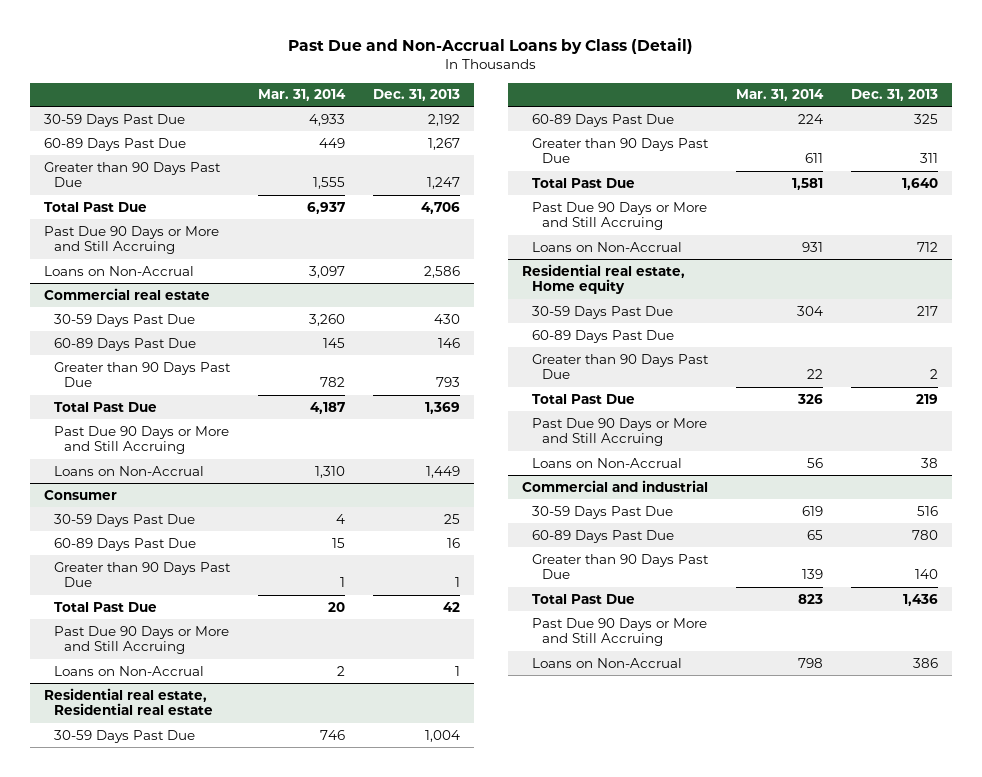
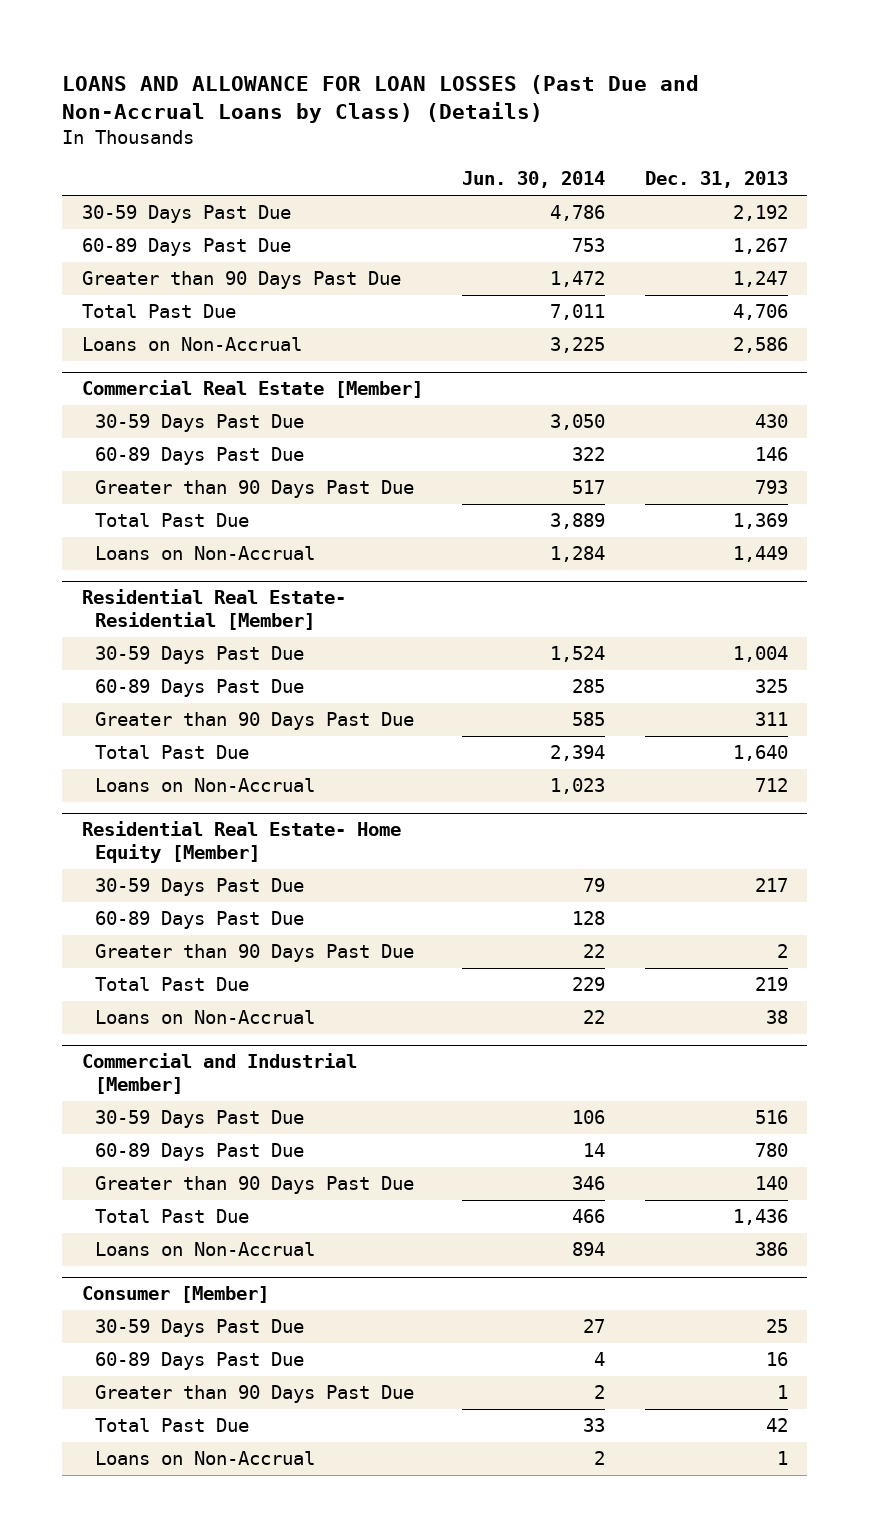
[288,37,694,54] Past Due and Non-Accrual Loans by Class (Detail) -> [62,74,700,124] LOANS AND ALLOWANCE FOR LOAN LOSSES (Past Due and Non-Accrual Loans by Class) (Details)
[258,89,347,102] Mar. 31, 2014 -> none
none -> [462,171,606,189] Jun. 30, 2014
[44,225,220,255] Past Due 90 Days or More and Still Accruing -> none
[44,287,211,300] Commercial real estate -> [82,380,424,399] Commercial Real Estate [Member]
[54,425,230,455] Past Due 90 Days or More and Still Accruing -> none
[44,489,118,500] Consumer -> none
[54,513,196,527] 30-59 Days Past Due -> none
[54,537,197,551] 60-89 Days Past Due -> none
[54,561,232,588] Greater than 90 Days Past Due -> none
[54,601,158,612] Total Past Due -> none
[54,625,230,655] Past Due 90 Days or More and Still Accruing -> none
[54,665,205,676] Loans on Non-Accrual -> none
[44,687,214,716] Residential real estate, Residential real estate -> [82,589,347,631] Residential Real Estate- Residential [Member]
[532,201,708,231] Past Due 90 Days or More and Still Accruing -> none
[522,263,686,295] Residential real estate, Home equity -> [82,821,402,864] Residential Real Estate- Home Equity [Member]
[532,417,708,447] Past Due 90 Days or More and Still Accruing -> none
[522,479,709,492] Commercial and industrial -> [82,1053,358,1095] Commercial and Industrial [Member]
[532,617,708,647] Past Due 90 Days or More and Still Accruing -> none
none -> [82,1286,270,1304] Consumer [Member]
none -> [95,1319,305,1338] 30-59 Days Past Due
none -> [95,1352,305,1371] 60-89 Days Past Due
none -> [95,1385,415,1404] Greater than 90 Days Past Due
none -> [95,1418,250,1433] Total Past Due
none -> [95,1451,316,1466] Loans on Non-Accrual

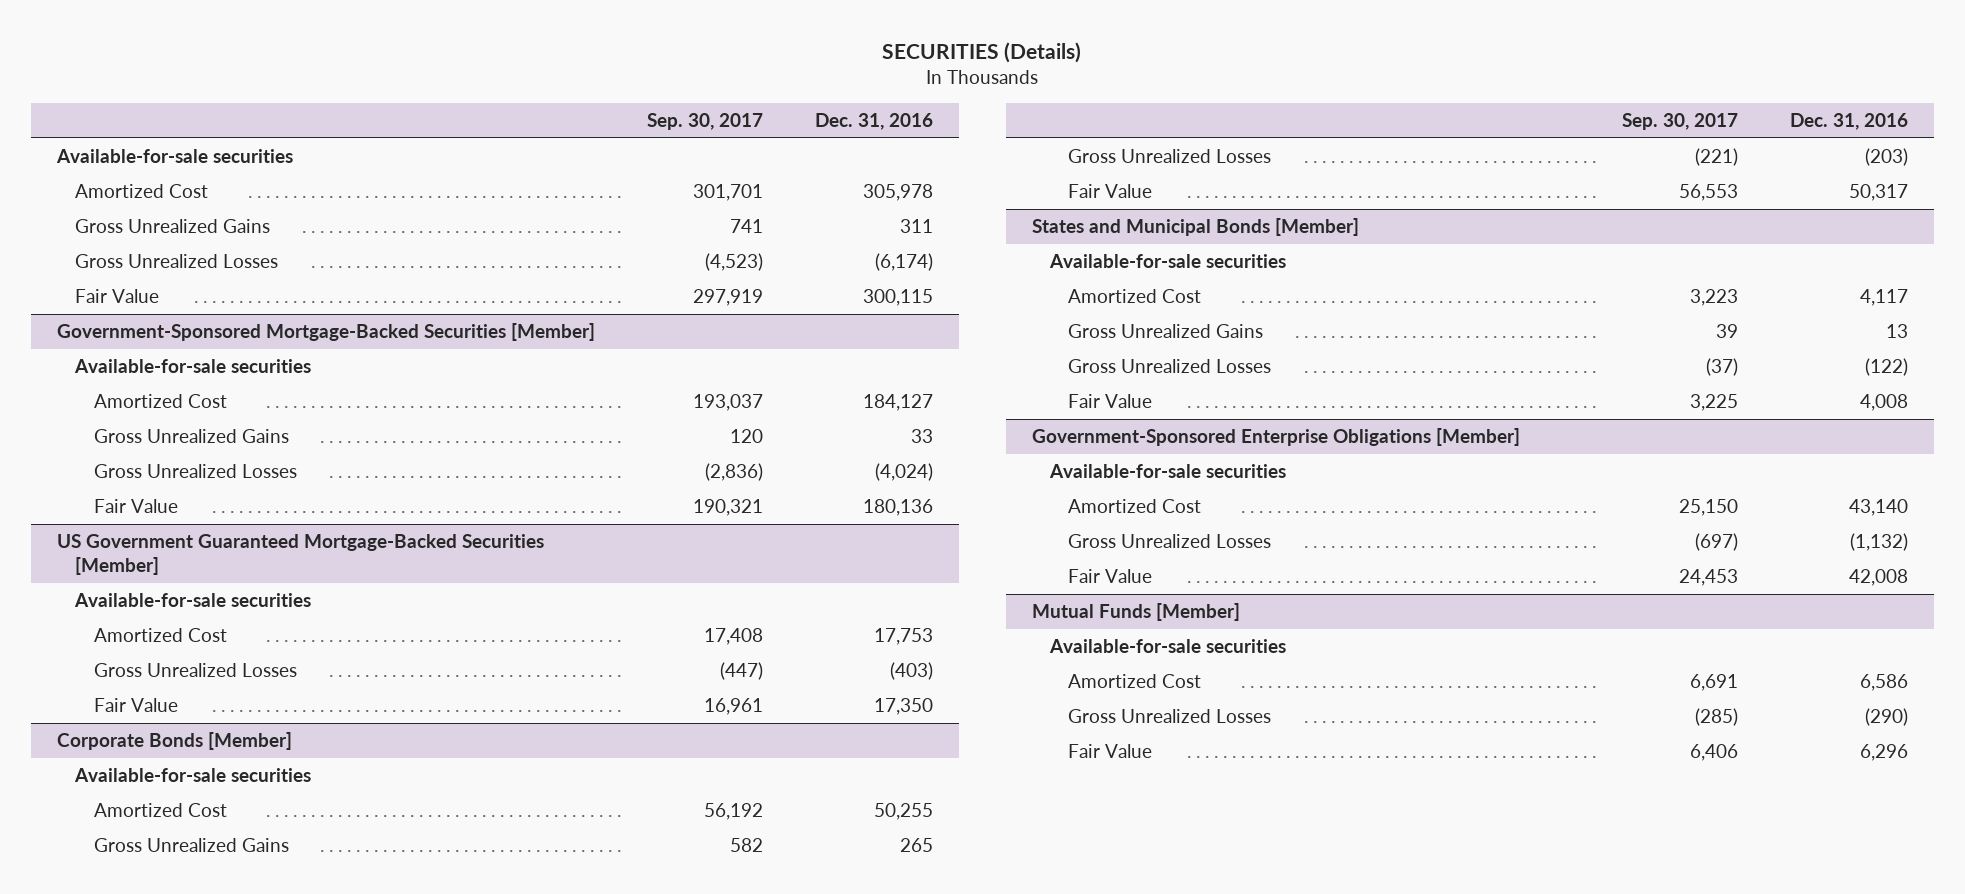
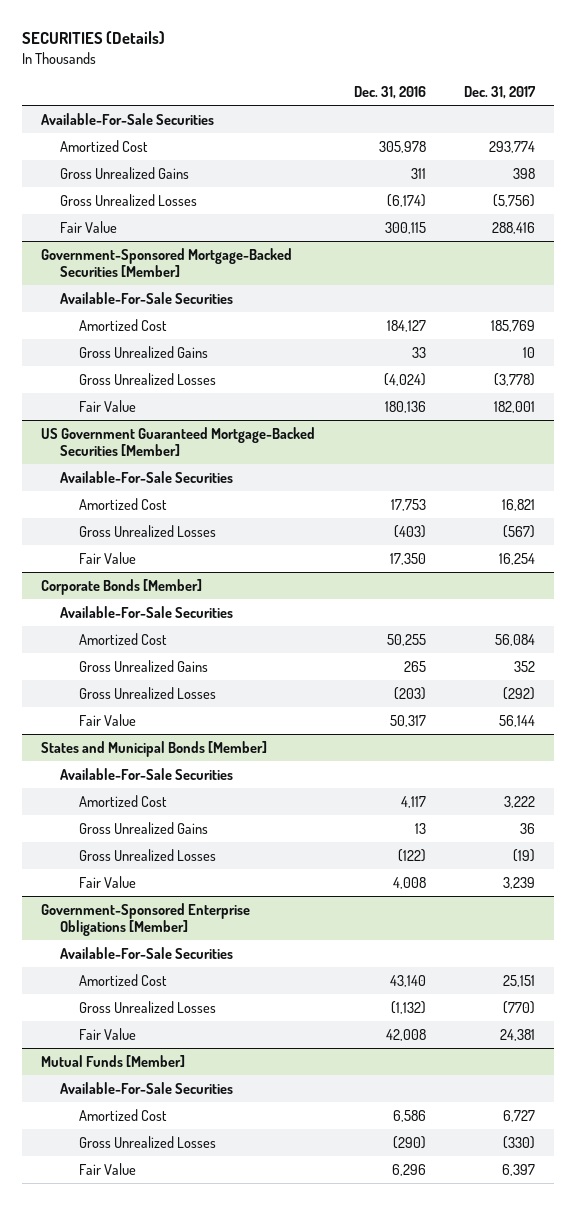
[646,112,763,130] Sep. 30, 2017 -> none
none -> [463,85,536,99] Dec. 31, 2017
[55,149,293,164] Available-for-sale securities -> [41,112,215,125] Available-For-Sale Securities
[74,359,312,374] Available-for-sale securities -> [60,291,234,304] Available-For-Sale Securities
[74,593,312,608] Available-for-sale securities -> [60,470,234,483] Available-For-Sale Securities
[74,768,312,783] Available-for-sale securities -> [60,605,234,618] Available-For-Sale Securities
[1048,254,1286,269] Available-for-sale securities -> [60,767,234,780] Available-For-Sale Securities
[1048,464,1286,479] Available-for-sale securities -> [60,946,234,959] Available-For-Sale Securities
[1048,639,1286,654] Available-for-sale securities -> [60,1081,234,1094] Available-For-Sale Securities

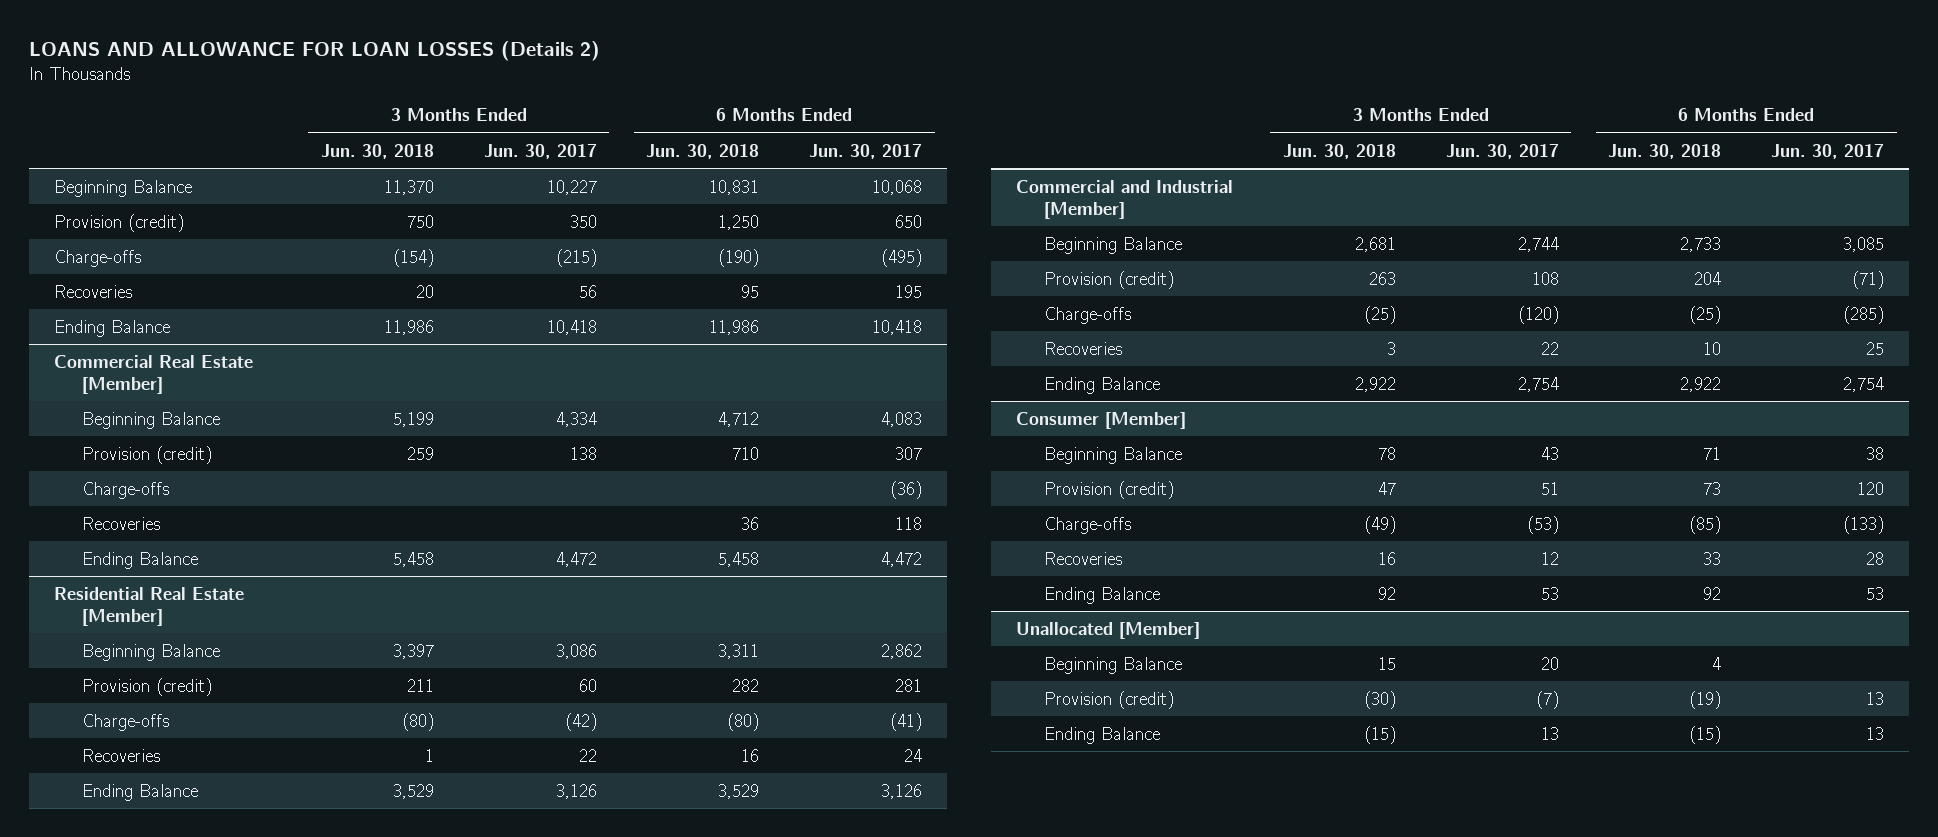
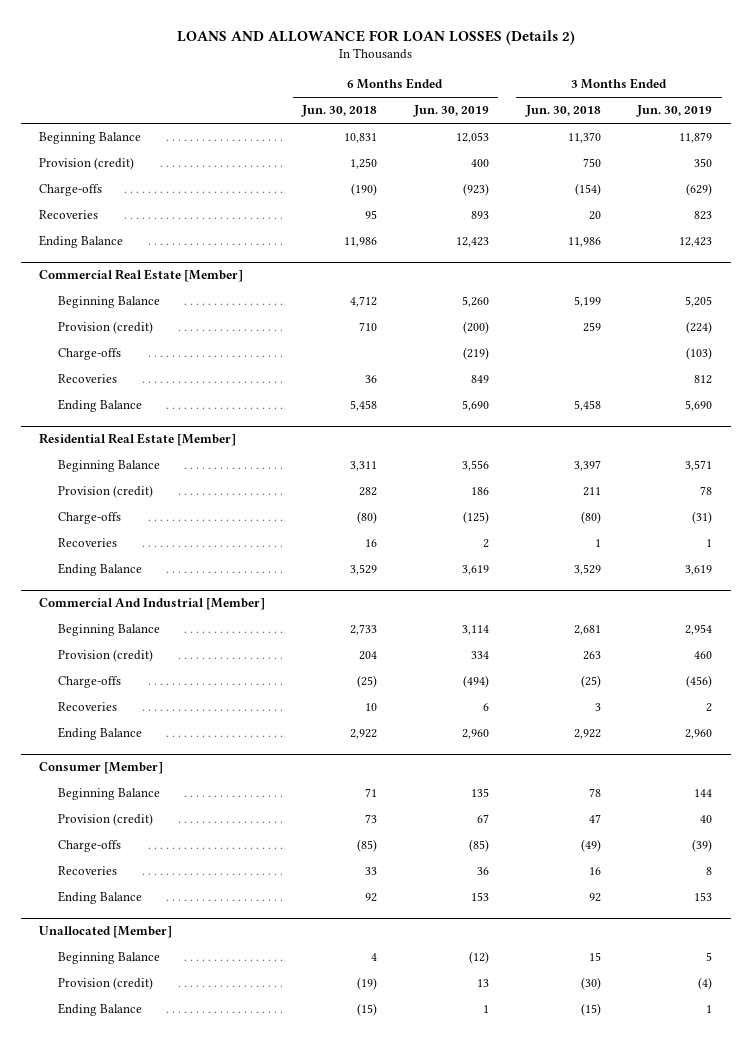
[483,143,597,159] Jun. 30, 2017 -> none
[809,143,923,159] Jun. 30, 2017 -> none
none -> [412,105,489,118] Jun. 30, 2019
none -> [636,105,713,118] Jun. 30, 2019
[1015,179,1233,219] Commercial and Industrial [Member] -> [38,598,265,611] Commercial And Industrial [Member]

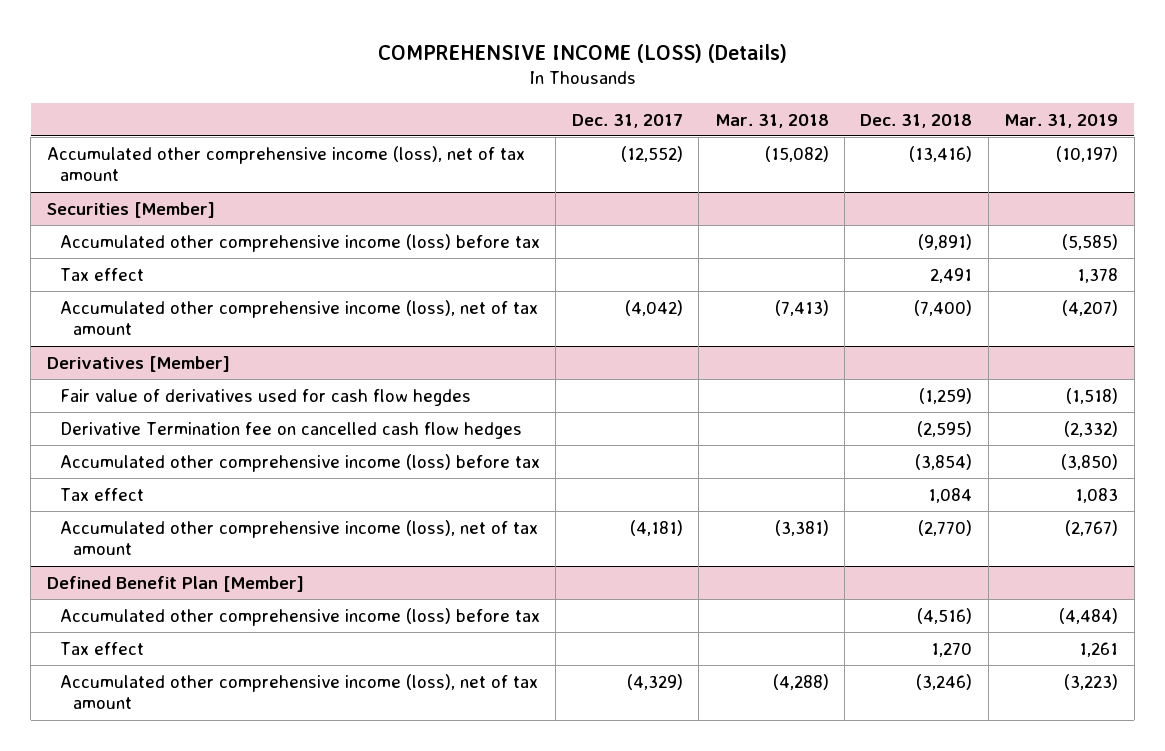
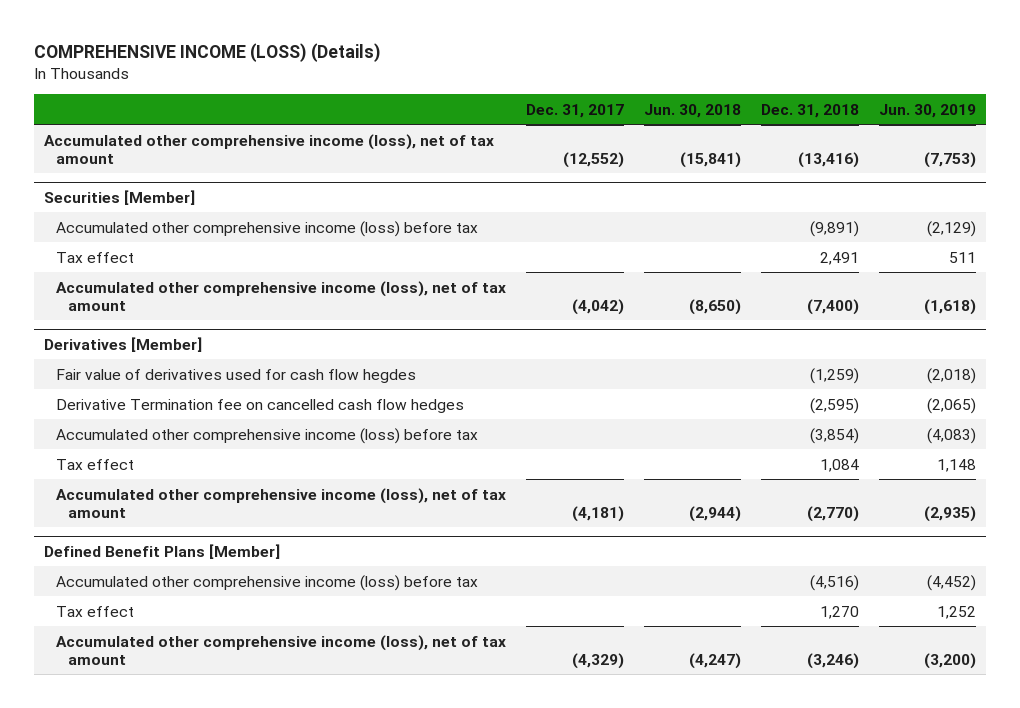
[714,113,829,128] Mar. 31, 2018 -> none
[1004,113,1119,128] Mar. 31, 2019 -> none
none -> [644,103,742,118] Jun. 30, 2018
none -> [879,103,977,118] Jun. 30, 2019
[46,575,304,592] Defined Benefit Plan [Member] -> [44,543,281,559] Defined Benefit Plans [Member]

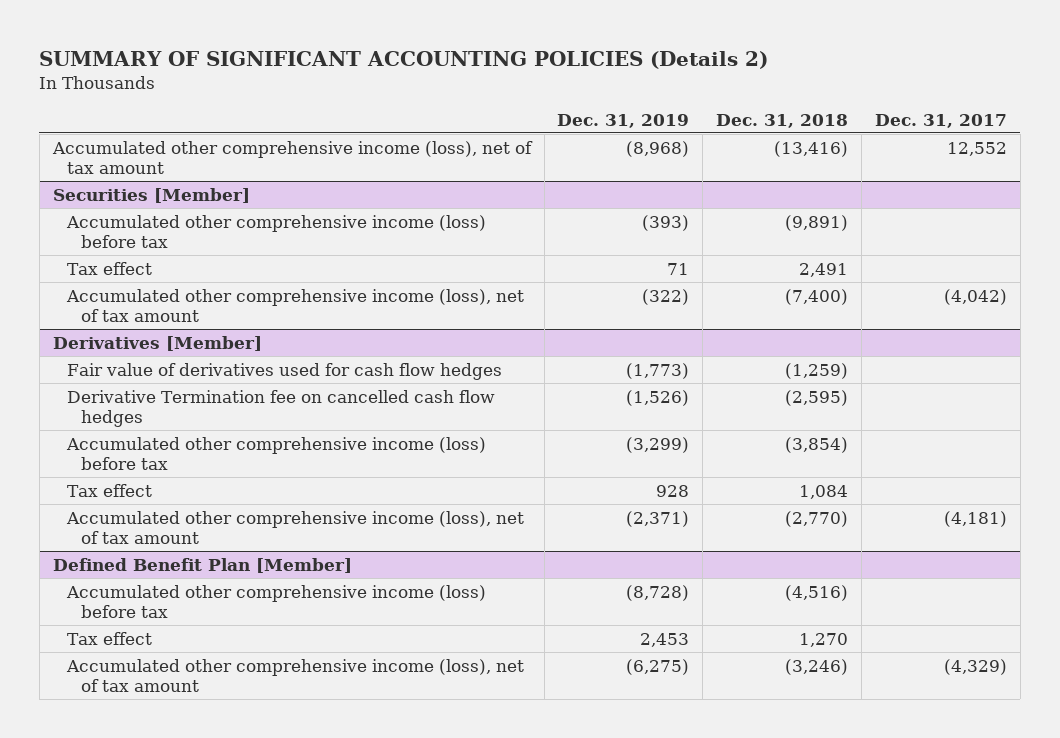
[34,42,382,62] COMPREHENSIVE INCOME (LOSS) (Details) -> [39,50,769,69] SUMMARY OF SIGNIFICANT ACCOUNTING POLICIES (Details 2)
[644,103,742,118] Jun. 30, 2018 -> none
[879,103,977,118] Jun. 30, 2019 -> none
none -> [557,113,690,128] Dec. 31, 2019
[562,151,624,168] (12,552) -> [946,141,1007,156] 12,552
[55,368,416,383] Fair value of derivatives used for cash flow hegdes -> [66,362,502,380] Fair value of derivatives used for cash flow hedges
[44,543,281,559] Defined Benefit Plans [Member] -> [52,557,352,573] Defined Benefit Plan [Member]

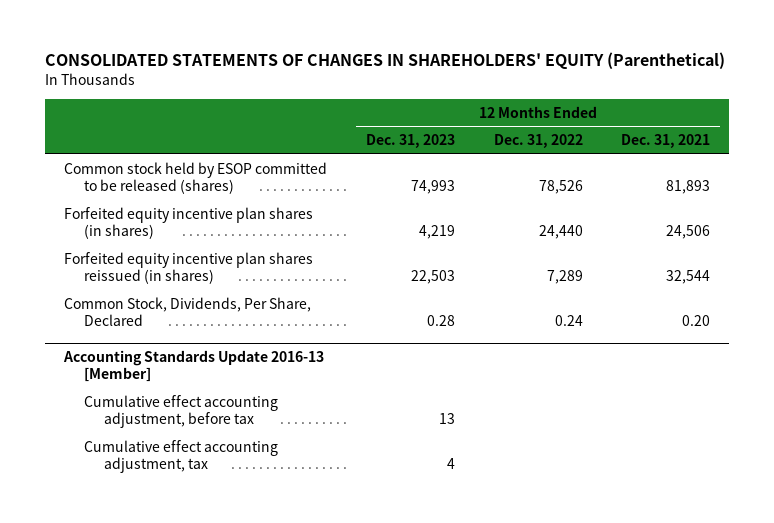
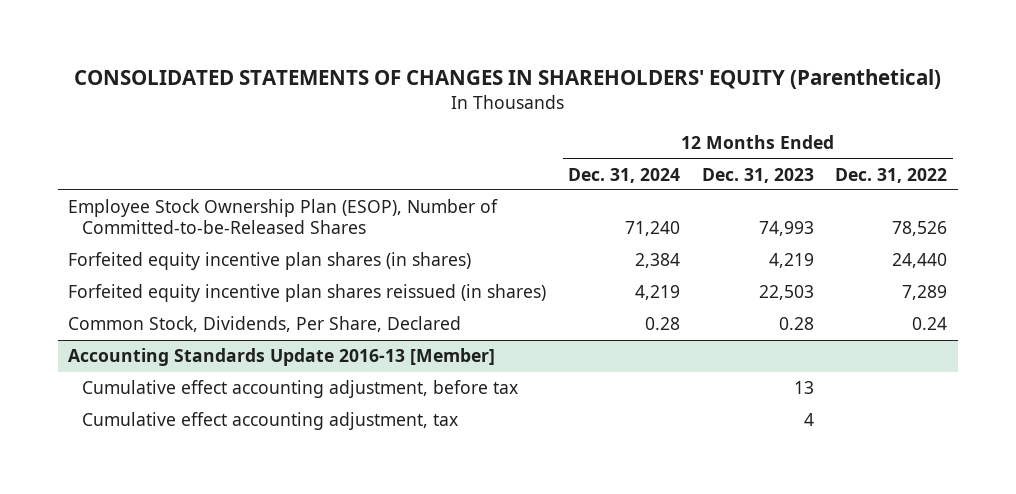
[621,134,711,149] Dec. 31, 2021 -> none
none -> [568,167,681,183] Dec. 31, 2024
[64,161,328,194] Common stock held by ESOP committed to be released (shares) -> [68,199,499,235] Employee Stock Ownership Plan (ESOP), Number of Committed-to-be-Released Shares

